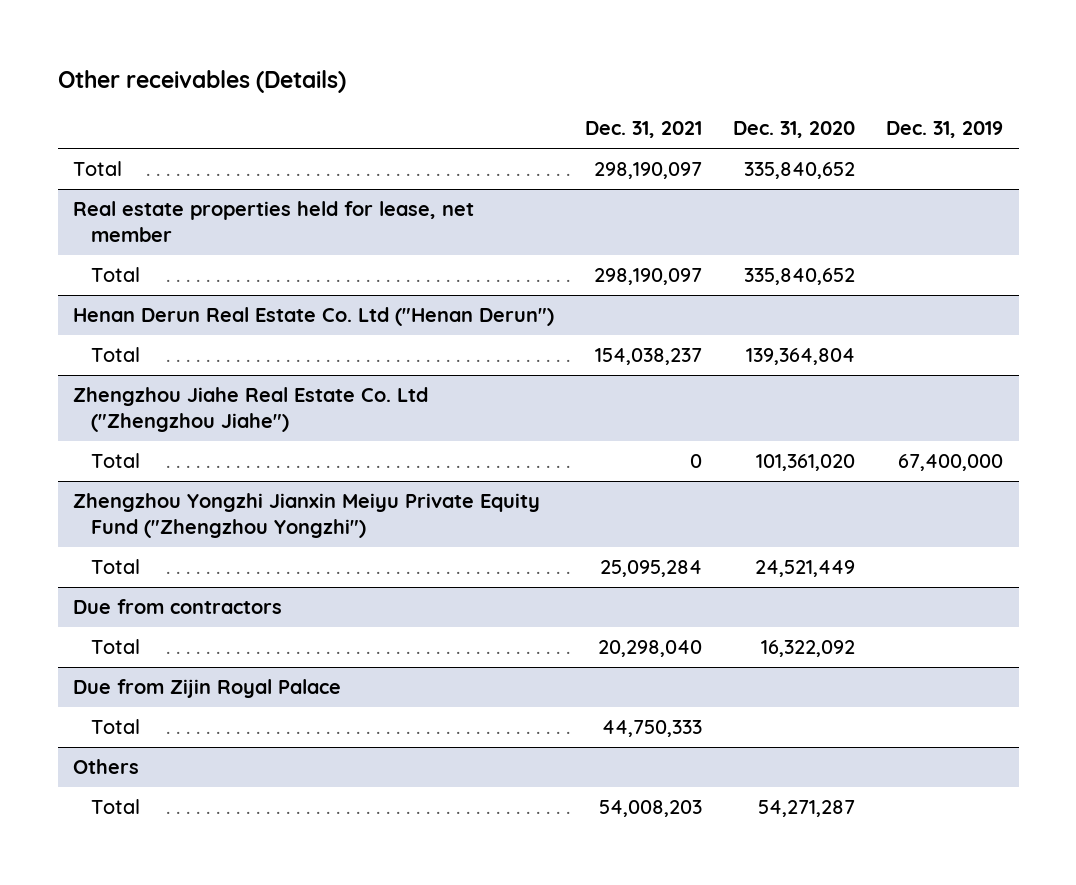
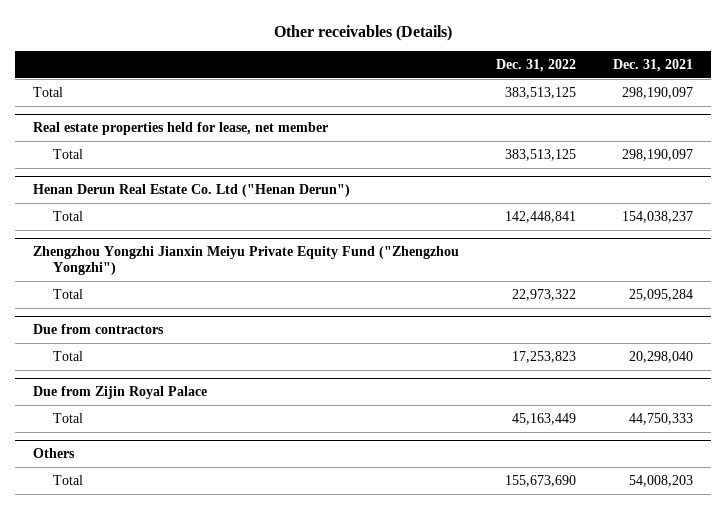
[733,121,856,139] Dec. 31, 2020 -> none
[886,121,1004,139] Dec. 31, 2019 -> none
none -> [495,58,576,72] Dec. 31, 2022
[73,387,429,432] Zhengzhou Jiahe Real Estate Co. Ltd ("Zhengzhou Jiahe") -> none
[90,453,140,469] Total -> none

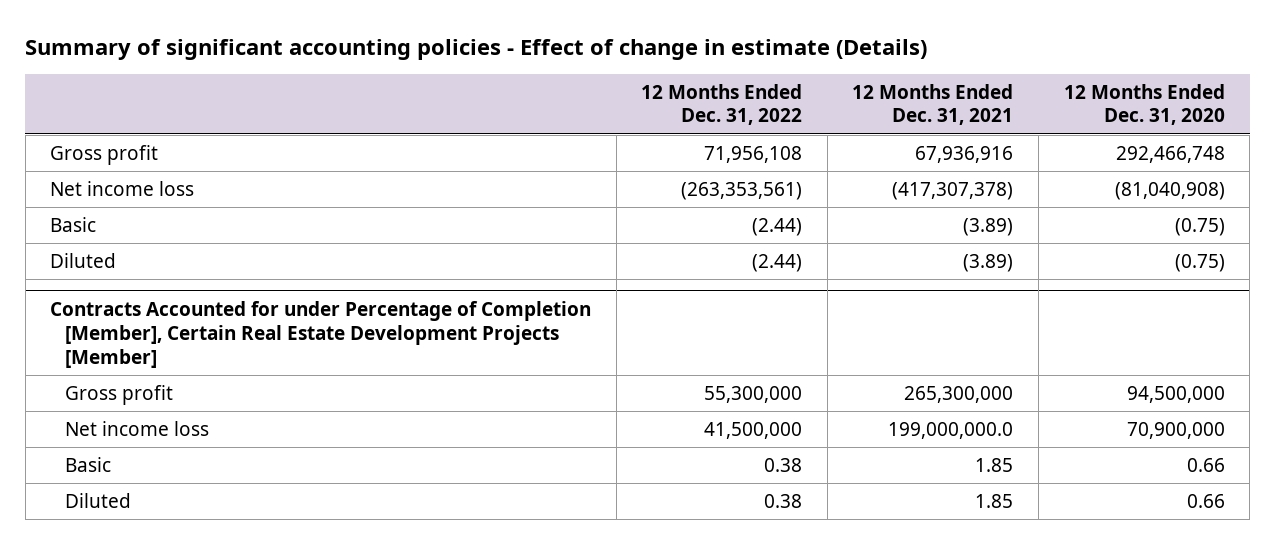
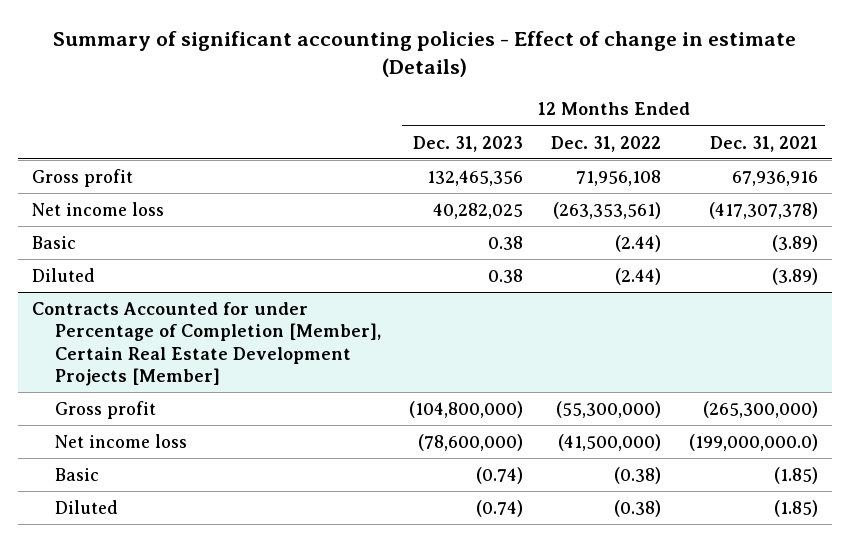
[1063,83,1225,126] 12 Months Ended Dec. 31, 2020 -> none
none -> [413,135,524,152] Dec. 31, 2023
[704,385,803,403] 55,300,000 -> [556,400,662,418] (55,300,000)
[904,385,1014,403] 265,300,000 -> [703,400,819,418] (265,300,000)
[704,421,803,439] 41,500,000 -> [558,433,662,451] (41,500,000)
[888,421,1014,439] 199,000,000.0 -> [689,433,819,451] (199,000,000.0)
[764,457,803,472] 0.38 -> [614,466,662,484] (0.38)
[975,457,1014,472] 1.85 -> [774,466,819,484] (1.85)
[764,493,803,508] 0.38 -> [614,499,662,517] (0.38)
[975,493,1014,508] 1.85 -> [774,499,819,517] (1.85)

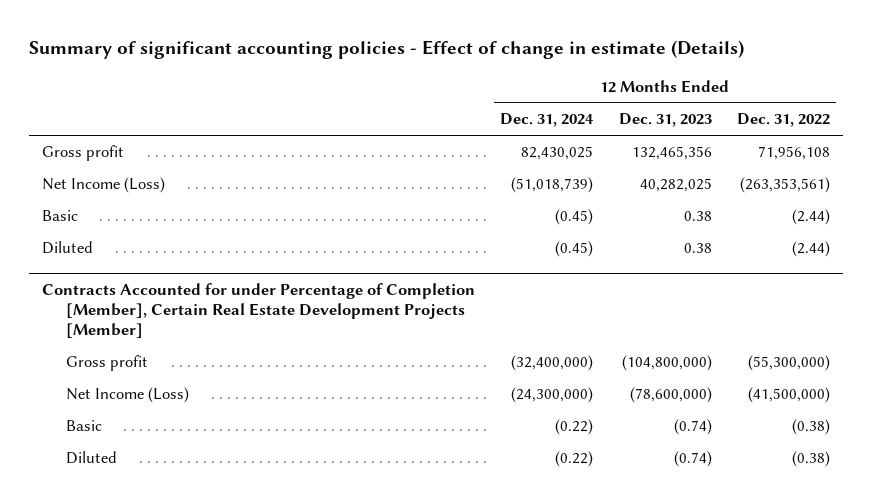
[710,135,819,152] Dec. 31, 2021 -> none
none -> [500,113,595,128] Dec. 31, 2024
[32,201,165,216] Net income loss -> [41,177,165,194] Net Income (Loss)
[55,433,188,448] Net income loss -> [66,387,190,404] Net Income (Loss)

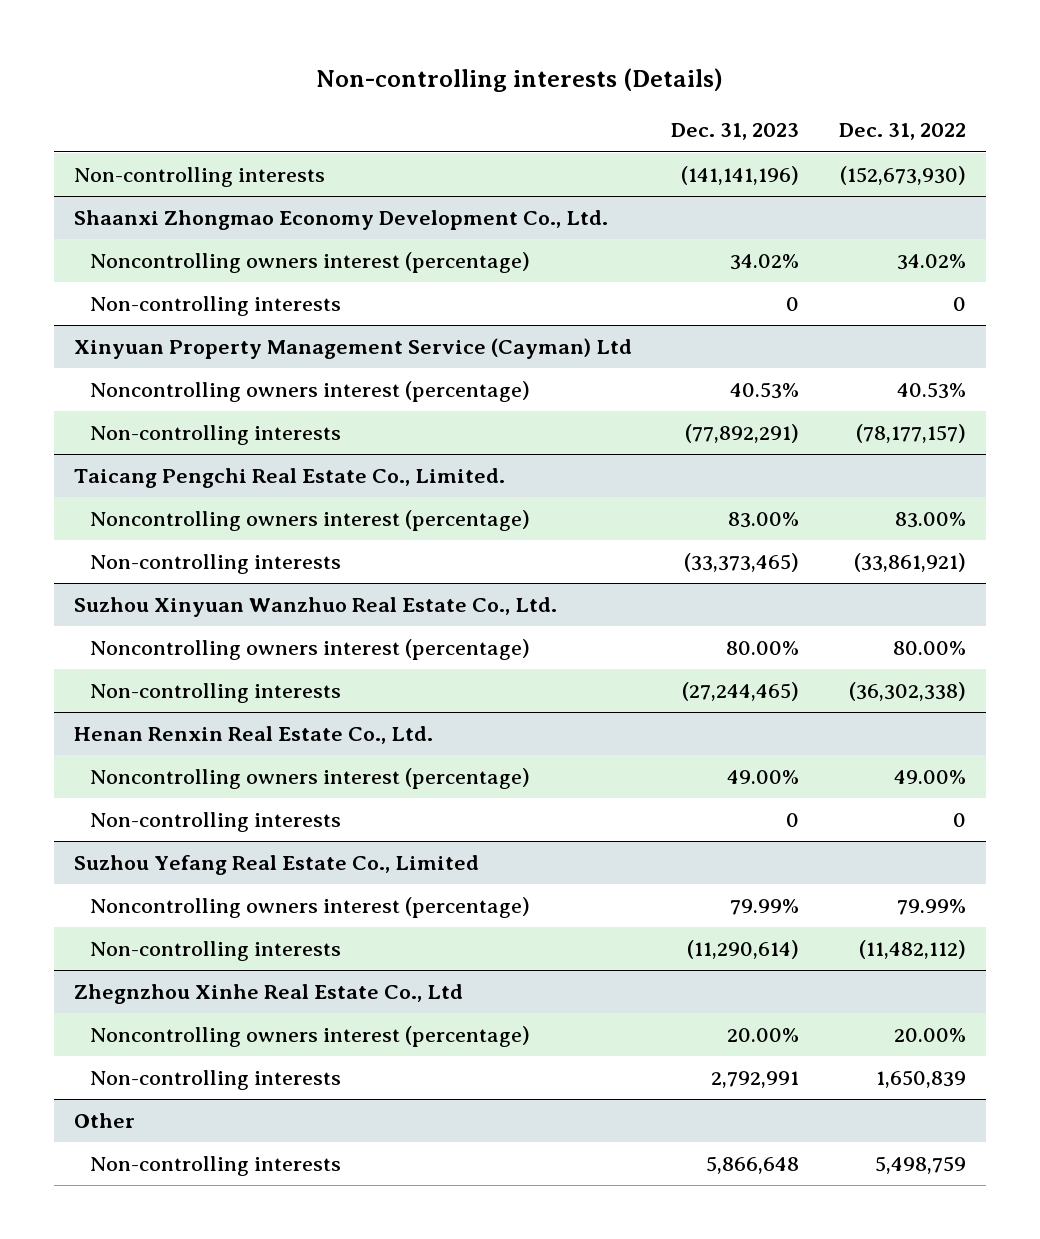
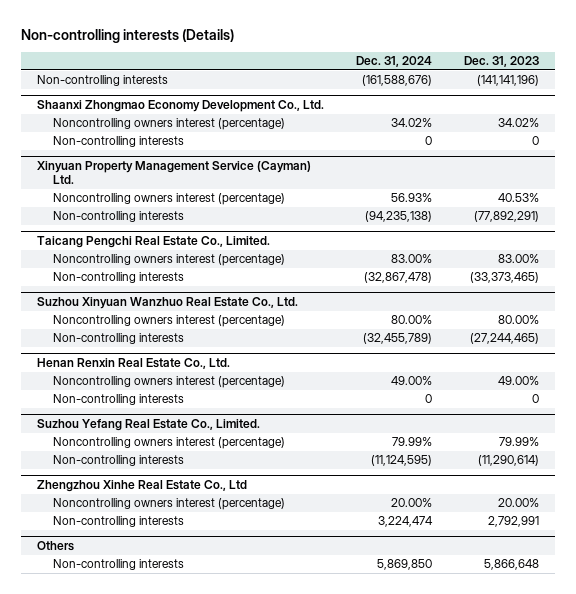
[839,123,967,141] Dec. 31, 2022 -> none
none -> [356,56,433,68] Dec. 31, 2024
[73,337,632,359] Xinyuan Property Management Service (Cayman) Ltd -> [37,161,312,185] Xinyuan Property Management Service (Cayman) Ltd.
[73,854,479,875] Suzhou Yefang Real Estate Co., Limited -> [37,419,261,432] Suzhou Yefang Real Estate Co., Limited.
[73,983,463,1004] Zhegnzhou Xinhe Real Estate Co., Ltd -> [37,480,248,493] Zhengzhou Xinhe Real Estate Co., Ltd
[73,1112,135,1128] Other -> [37,541,75,552] Others

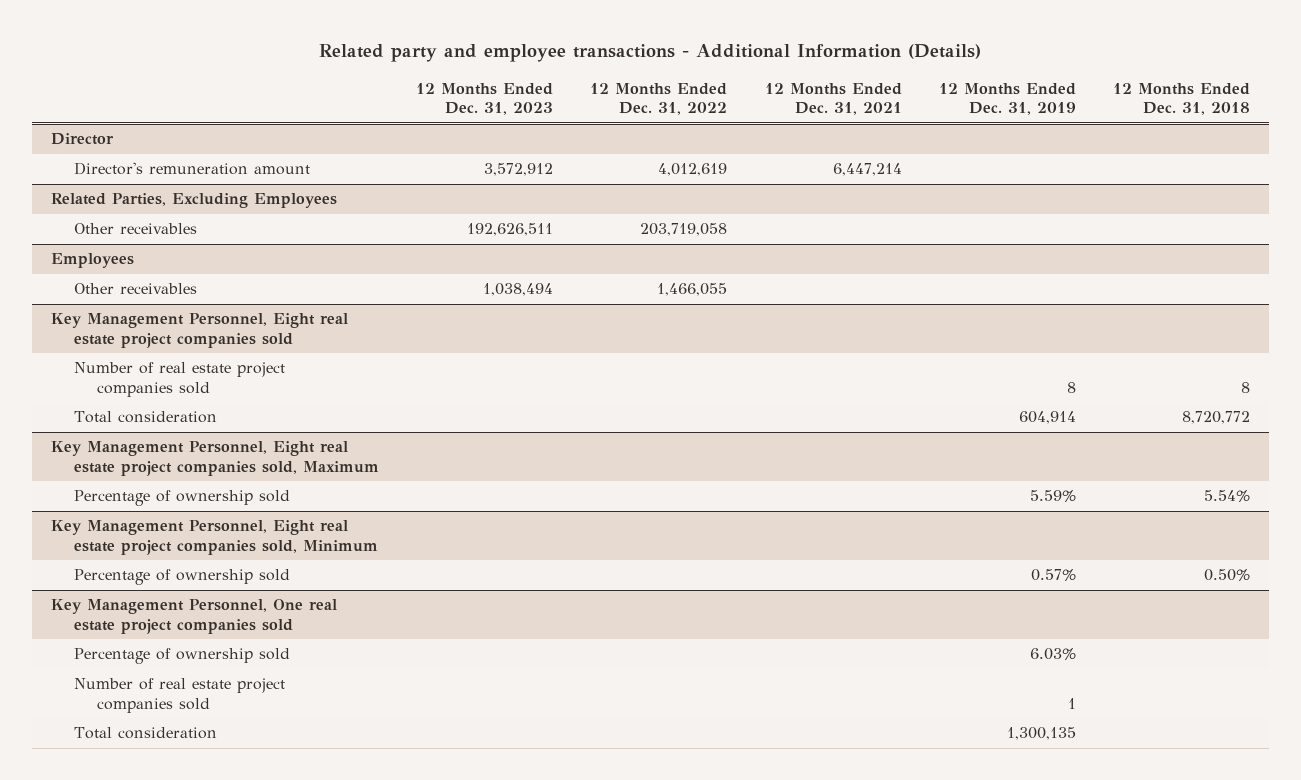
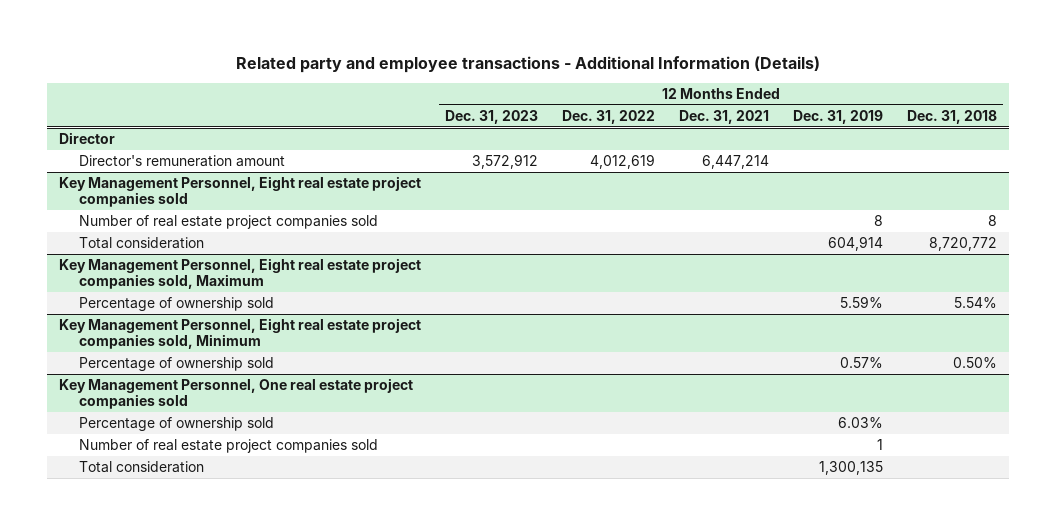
[50,193,337,209] Related Parties, Excluding Employees -> none
[73,223,197,235] Other receivables -> none
[50,253,134,269] Employees -> none
[73,283,197,295] Other receivables -> none

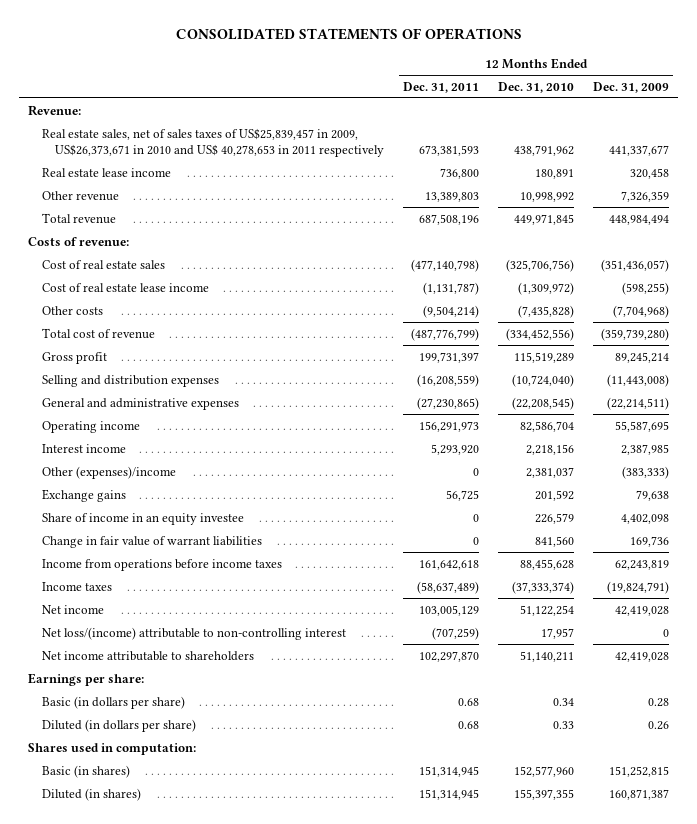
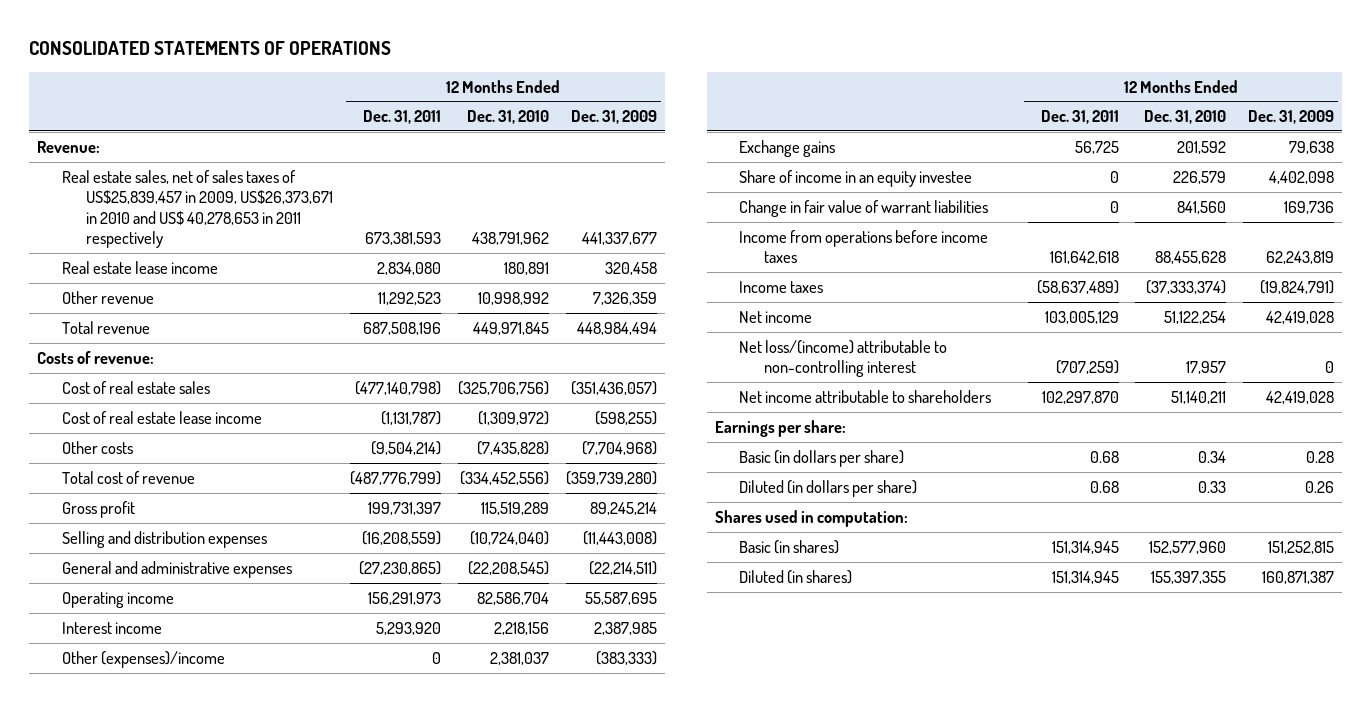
[440,167,480,179] 736,800 -> [377,261,442,275] 2,834,080
[425,191,480,202] 13,389,803 -> [378,291,442,305] 11,292,523

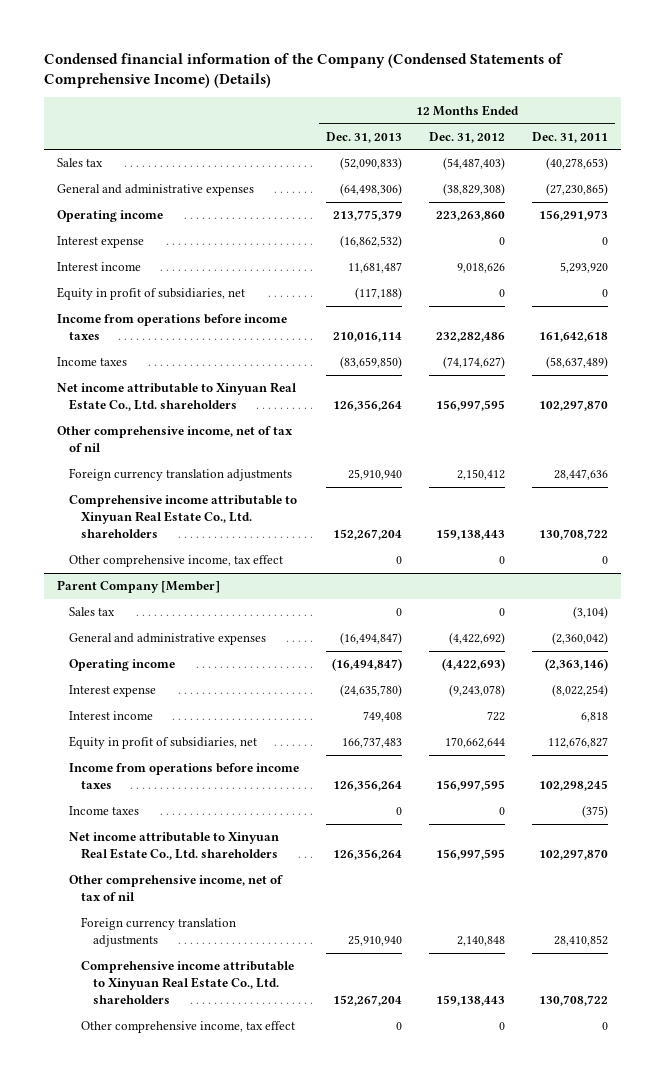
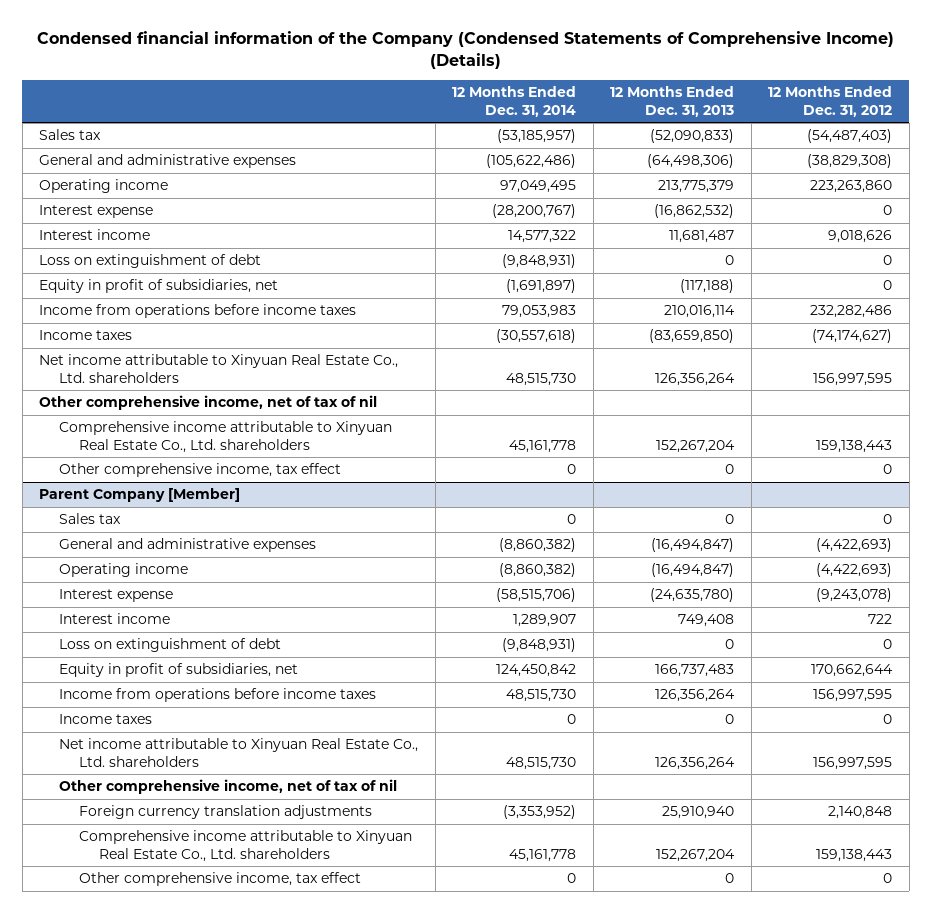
[531,131,608,143] Dec. 31, 2011 -> none
none -> [452,85,577,117] 12 Months Ended Dec. 31, 2014
none -> [39,254,262,269] Loss on extinguishment of debt
[69,468,293,482] Foreign currency translation adjustments -> none
[448,632,505,646] (4,422,692) -> [816,538,893,553] (4,422,693)
none -> [59,638,282,653] Loss on extinguishment of debt

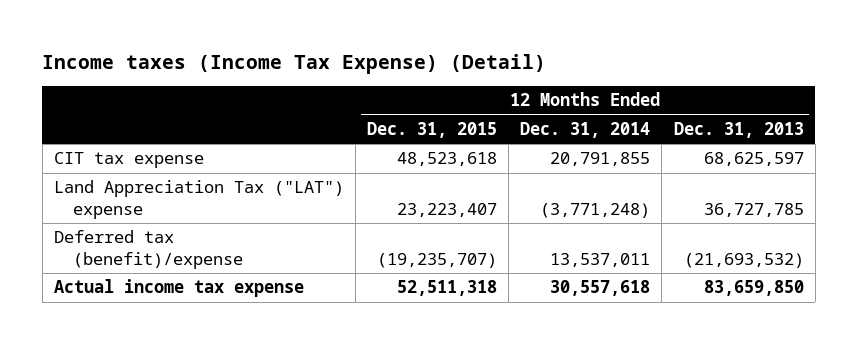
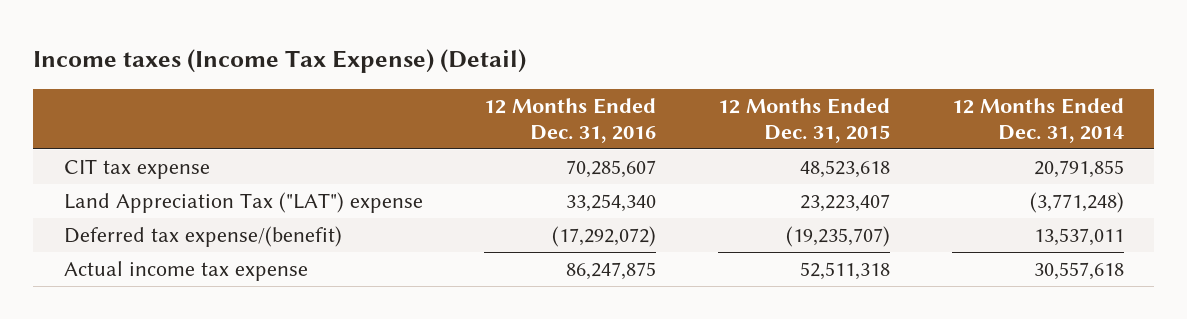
[673,122,804,139] Dec. 31, 2013 -> none
none -> [484,97,657,143] 12 Months Ended Dec. 31, 2016
[54,230,244,269] Deferred tax (benefit)/expense -> [63,226,342,248] Deferred tax expense/(benefit)

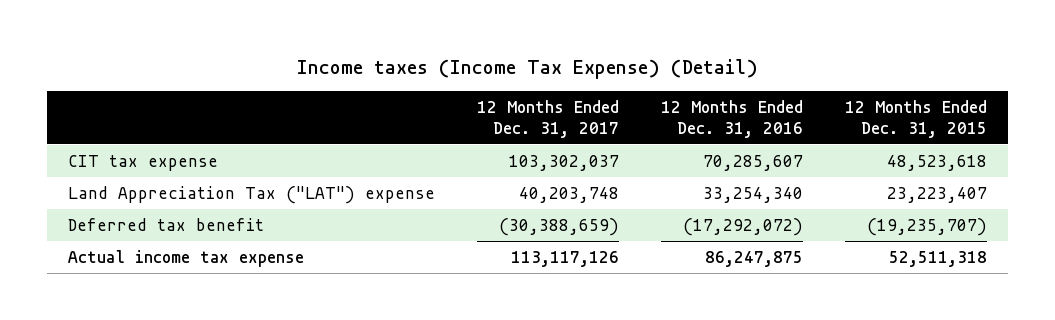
[951,97,1124,143] 12 Months Ended Dec. 31, 2014 -> none
none -> [477,100,620,138] 12 Months Ended Dec. 31, 2017
[63,226,342,248] Deferred tax expense/(benefit) -> [67,218,264,232] Deferred tax benefit

